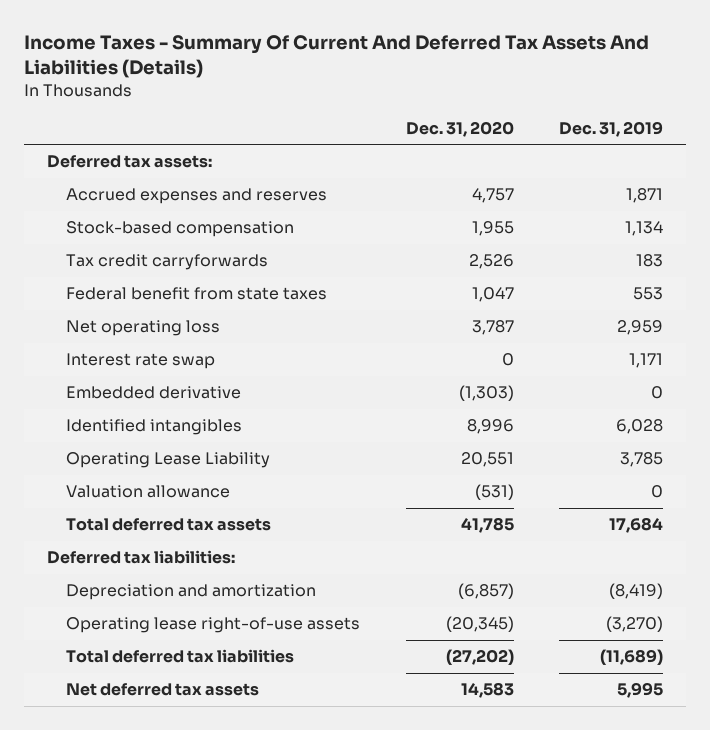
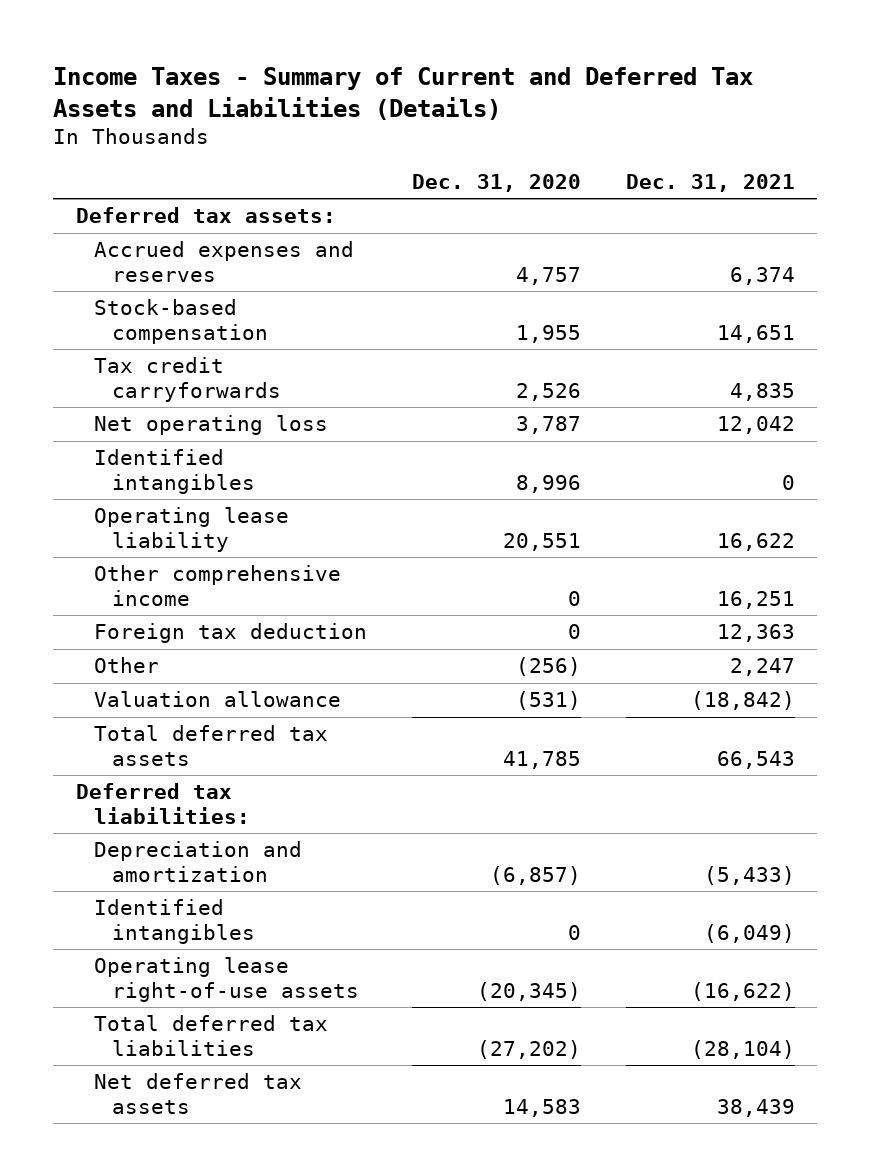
[24,34,650,78] Income Taxes - Summary Of Current And Deferred Tax Assets And Liabilities (Details) -> [53,66,754,120] Income Taxes - Summary of Current and Deferred Tax Assets and Liabilities (Details)
[559,120,664,137] Dec. 31, 2019 -> none
none -> [625,173,795,192] Dec. 31, 2021
[66,287,328,301] Federal benefit from state taxes -> none
[66,353,216,370] Interest rate swap -> none
[66,386,242,400] Embedded derivative -> none
[66,452,271,469] Operating Lease Liability -> [93,507,289,552] Operating lease liability
none -> [93,565,341,606] Other comprehensive income
none -> [93,623,367,644] Foreign tax deduction
none -> [93,657,159,674] Other
none -> [93,899,255,944] Identified intangibles

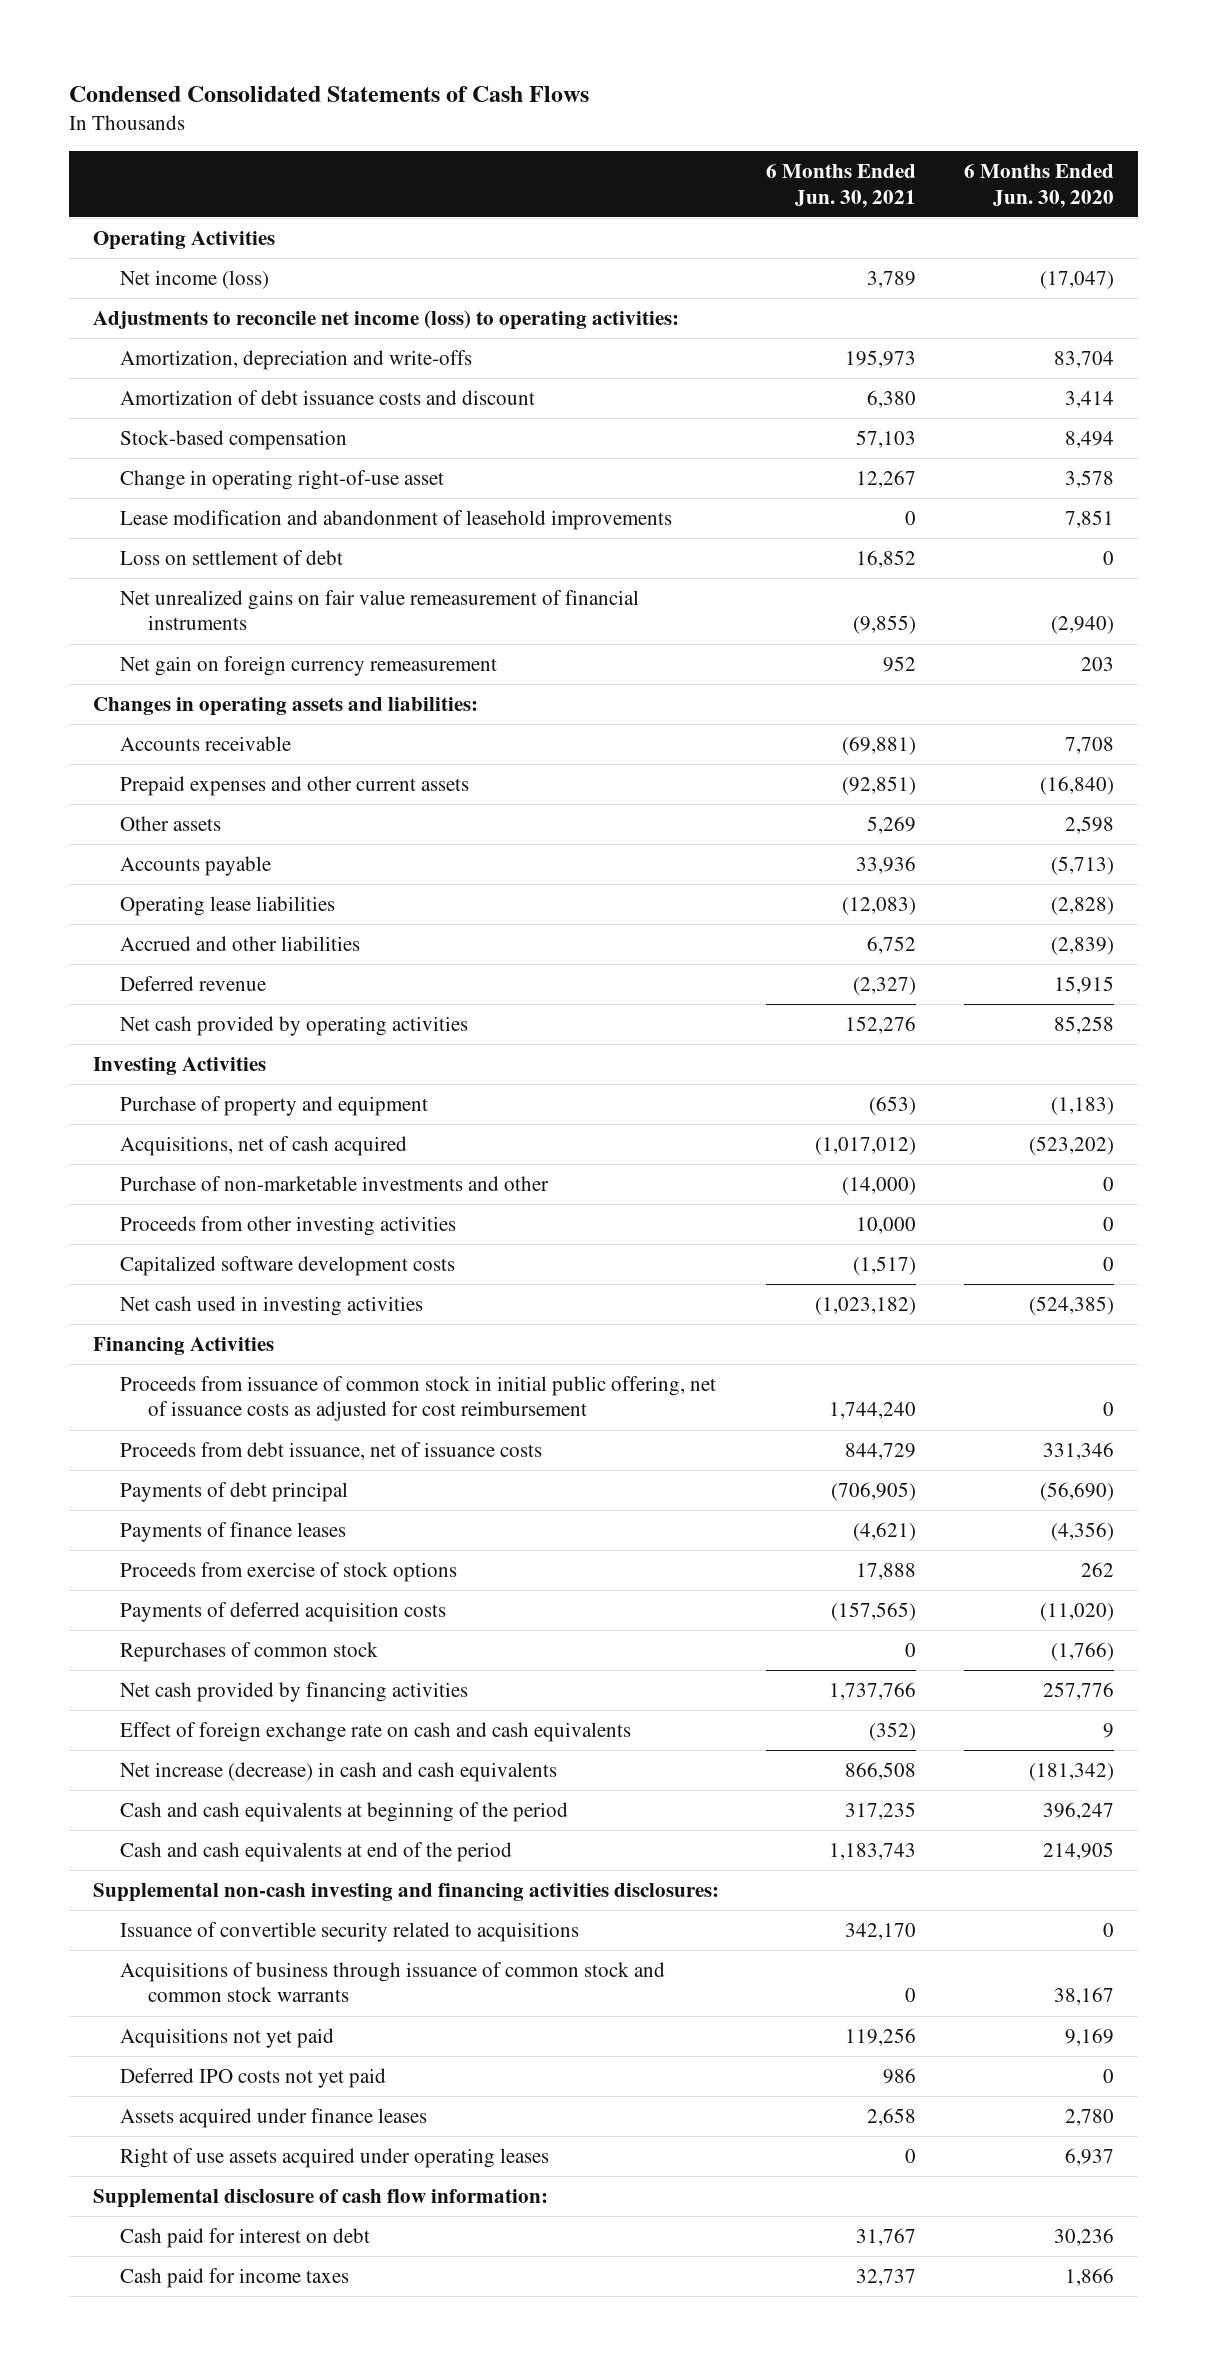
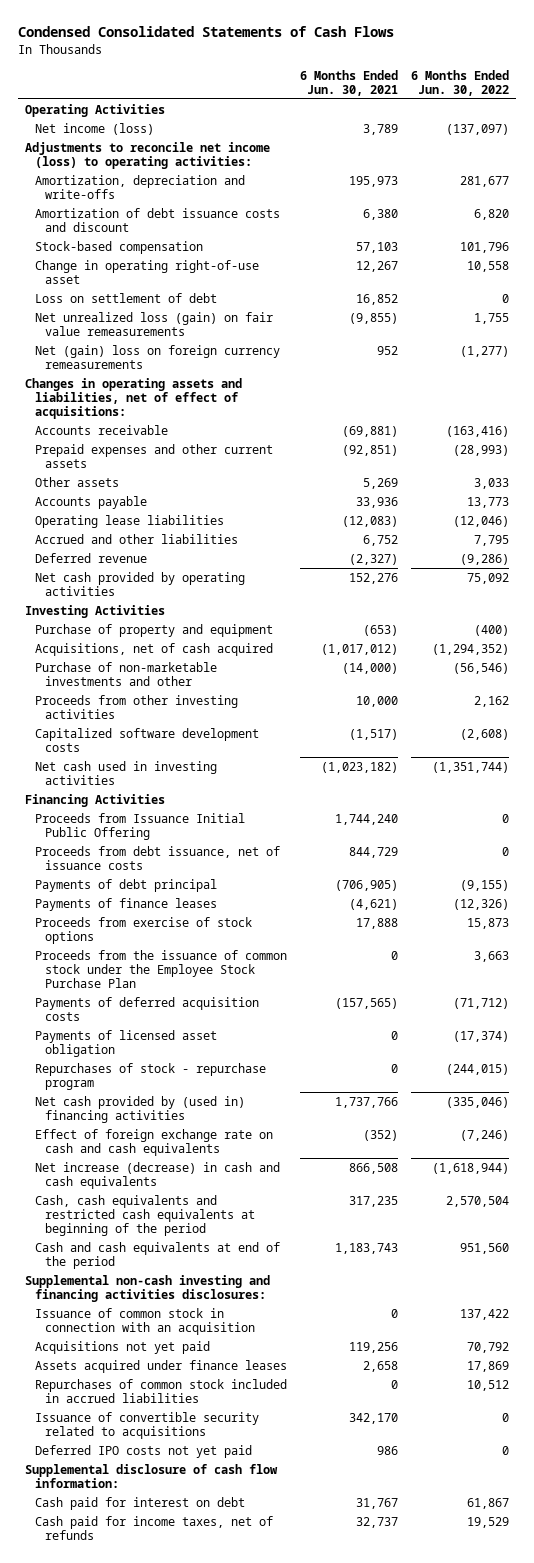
[963,164,1114,208] 6 Months Ended Jun. 30, 2020 -> none
none -> [411,69,510,96] 6 Months Ended Jun. 30, 2022
[120,510,673,531] Lease modification and abandonment of leasehold improvements -> none
[120,590,640,631] Net unrealized gains on fair value remeasurement of financial instruments -> [34,311,273,336] Net unrealized loss (gain) on fair value remeasurements
[120,656,498,677] Net gain on foreign currency remeasurement -> [34,344,280,369] Net (gain) loss on foreign currency remeasurements
[92,697,478,717] Changes in operating assets and liabilities: -> [24,377,242,419] Changes in operating assets and liabilities, net of effect of acquisitions:
[120,1376,717,1422] Proceeds from issuance of common stock in initial public offering, net of issuance costs as adjusted for cost reimbursement -> [34,812,245,840] Proceeds from Issuance Initial Public Offering
none -> [34,949,287,988] Proceeds from the issuance of common stock under the Employee Stock Purchase Plan
none -> [34,1029,217,1057] Payments of licensed asset obligation
[120,1642,379,1663] Repurchases of common stock -> [34,1062,266,1090] Repurchases of stock - repurchase program
[120,1682,469,1703] Net cash provided by financing activities -> [34,1095,245,1123] Net cash provided by (used in) financing activities
[120,1802,569,1823] Cash and cash equivalents at beginning of the period -> [34,1194,255,1236] Cash, cash equivalents and restricted cash equivalents at beginning of the period
[120,1962,666,2003] Acquisitions of business through issuance of common stock and common stock warrants -> none
none -> [34,1307,255,1335] Issuance of common stock in connection with an acquisition
[120,2148,550,2169] Right of use assets acquired under operating leases -> none
none -> [34,1378,287,1403] Repurchases of common stock included in accrued liabilities
[120,1922,580,1943] Issuance of convertible security related to acquisitions -> [34,1411,259,1439] Issuance of convertible security related to acquisitions
[120,2068,387,2089] Deferred IPO costs not yet paid -> [34,1444,252,1458] Deferred IPO costs not yet paid
[120,2268,350,2289] Cash paid for income taxes -> [34,1515,273,1540] Cash paid for income taxes, net of refunds

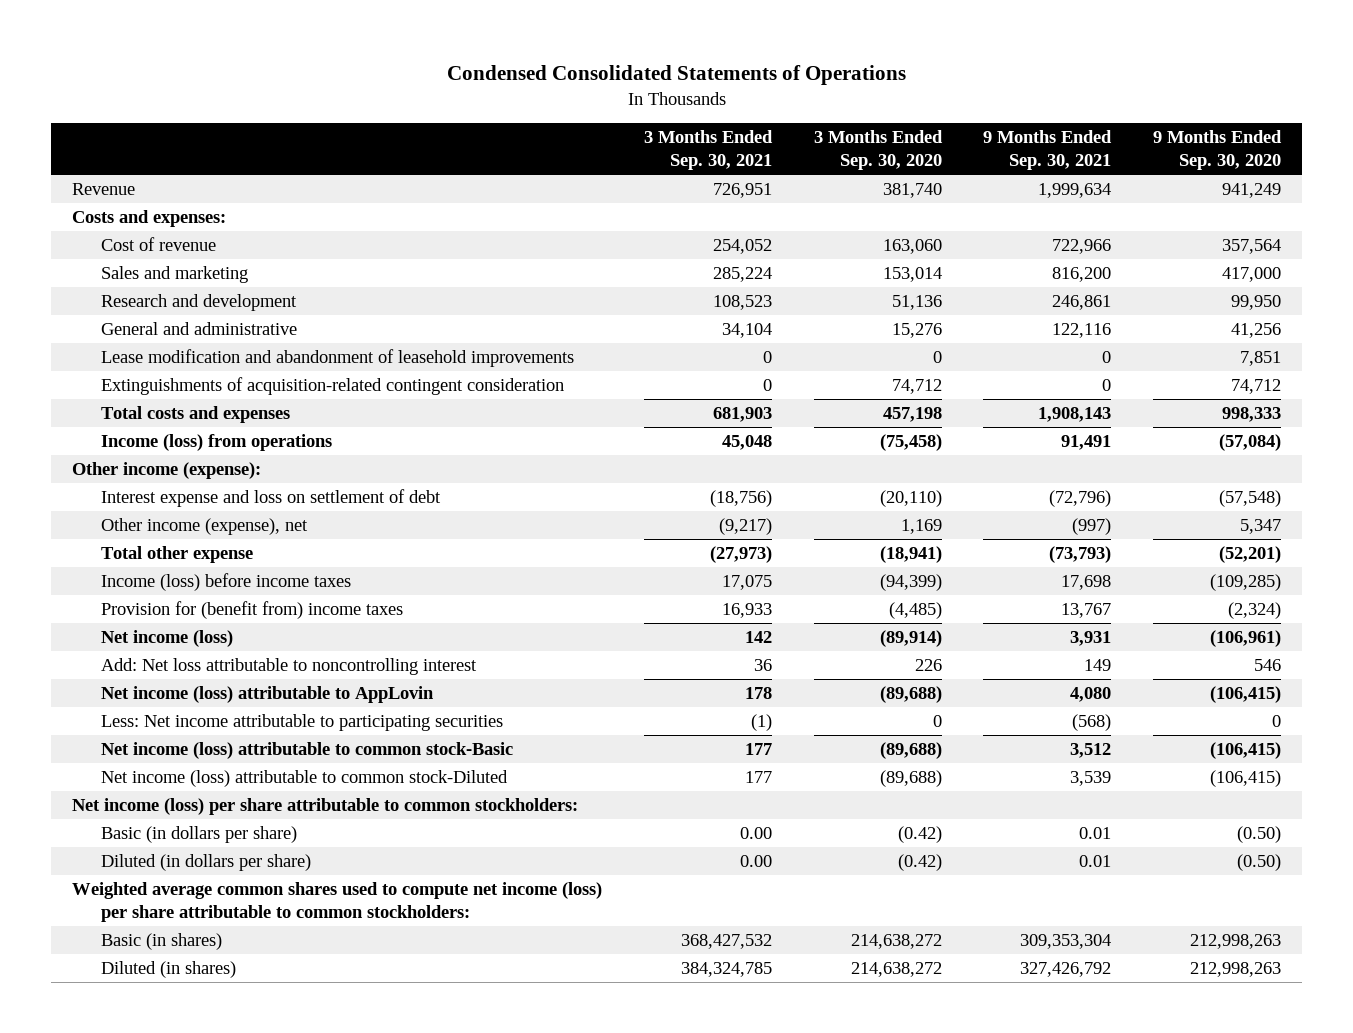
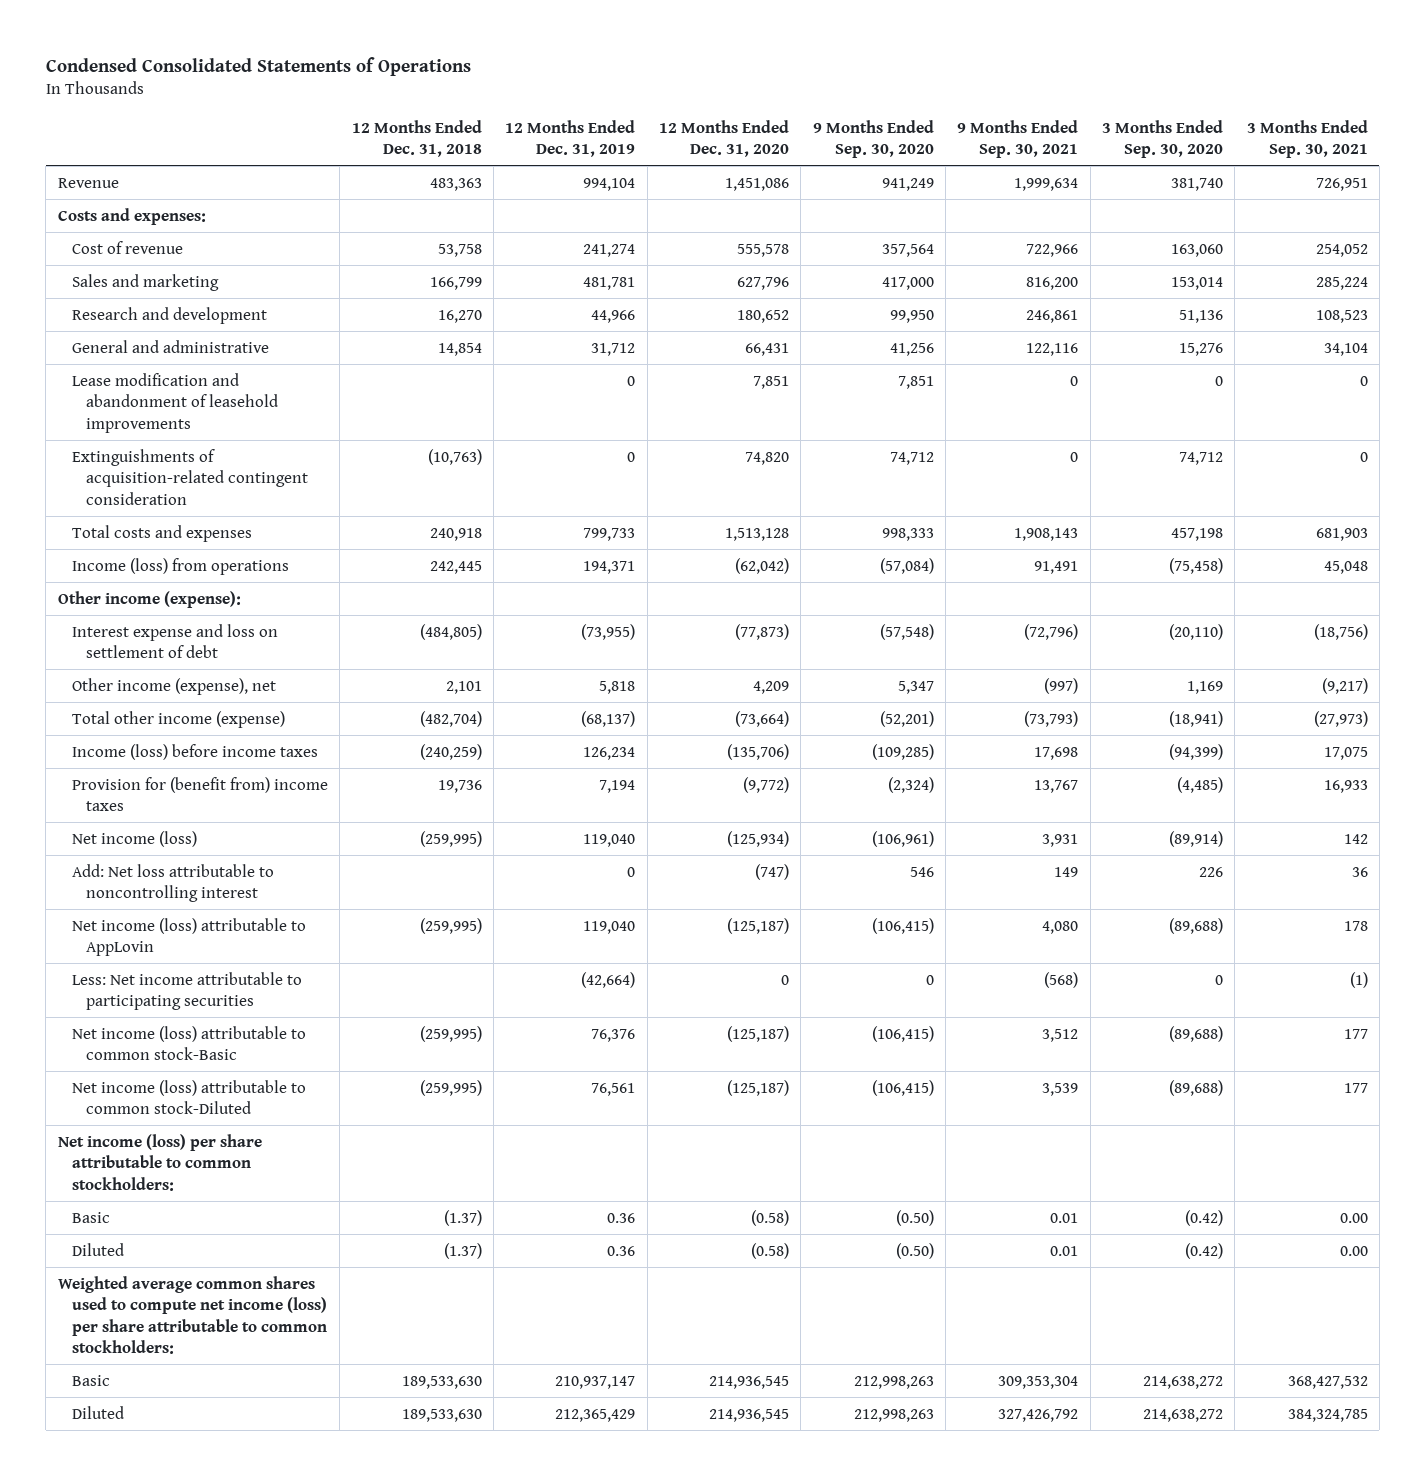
none -> [351,119,482,158] 12 Months Ended Dec. 31, 2018
none -> [505,119,636,158] 12 Months Ended Dec. 31, 2019
none -> [658,119,789,158] 12 Months Ended Dec. 31, 2020
[100,546,253,564] Total other expense -> [71,710,285,728] Total other income (expense)
[100,826,297,844] Basic (in dollars per share) -> [71,1211,110,1223] Basic
[100,854,311,872] Diluted (in dollars per share) -> [71,1242,124,1256] Diluted
[100,933,222,951] Basic (in shares) -> [71,1374,110,1386] Basic
[100,961,236,979] Diluted (in shares) -> [71,1405,124,1419] Diluted

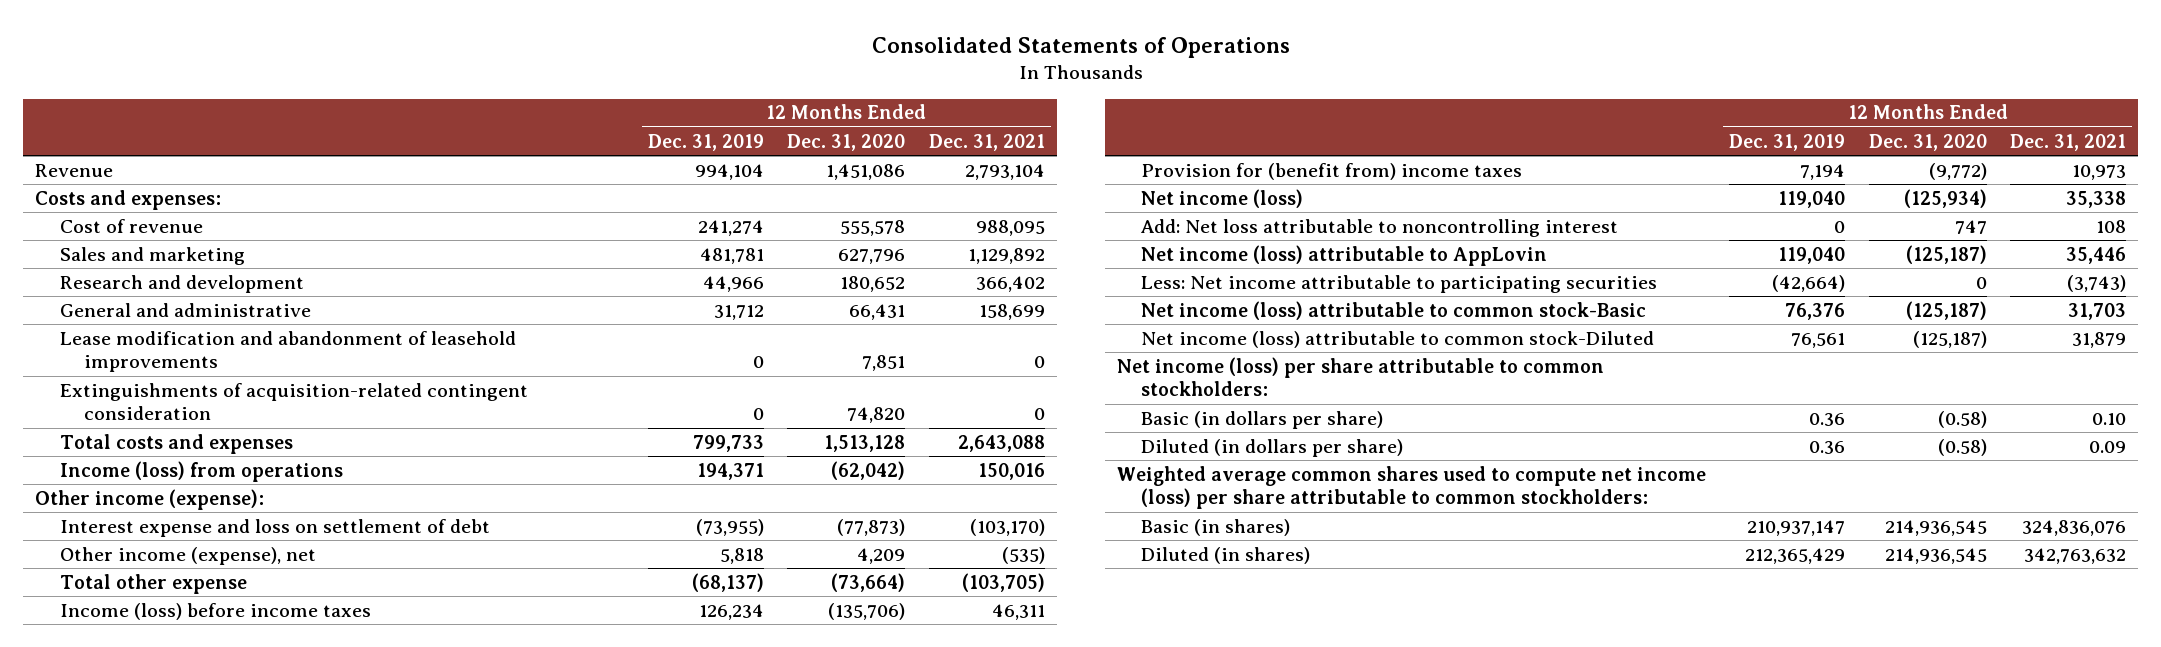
[45,56,471,76] Condensed Consolidated Statements of Operations -> [871,37,1290,59] Consolidated Statements of Operations
[351,119,482,158] 12 Months Ended Dec. 31, 2018 -> none
[812,119,934,159] 9 Months Ended Sep. 30, 2020 -> none
[957,119,1079,159] 9 Months Ended Sep. 30, 2021 -> none
[1101,119,1223,159] 3 Months Ended Sep. 30, 2020 -> none
[1246,119,1368,159] 3 Months Ended Sep. 30, 2021 -> none
none -> [928,133,1045,151] Dec. 31, 2021
[71,710,285,728] Total other income (expense) -> [59,573,247,594] Total other expense
[754,863,789,880] (747) -> [1954,219,1987,234] 747
[71,1211,110,1223] Basic -> [1141,410,1384,429] Basic (in dollars per share)
[71,1242,124,1256] Diluted -> [1141,438,1404,457] Diluted (in dollars per share)
[71,1374,110,1386] Basic -> [1141,518,1291,536] Basic (in shares)
[71,1405,124,1419] Diluted -> [1141,546,1311,564] Diluted (in shares)

